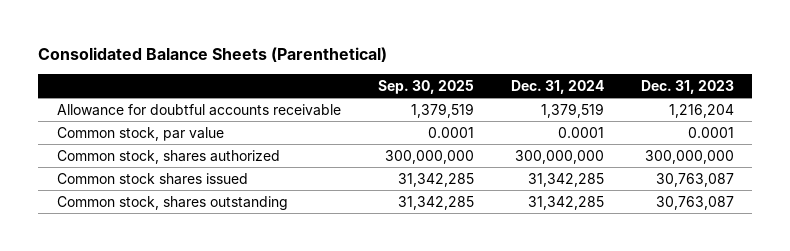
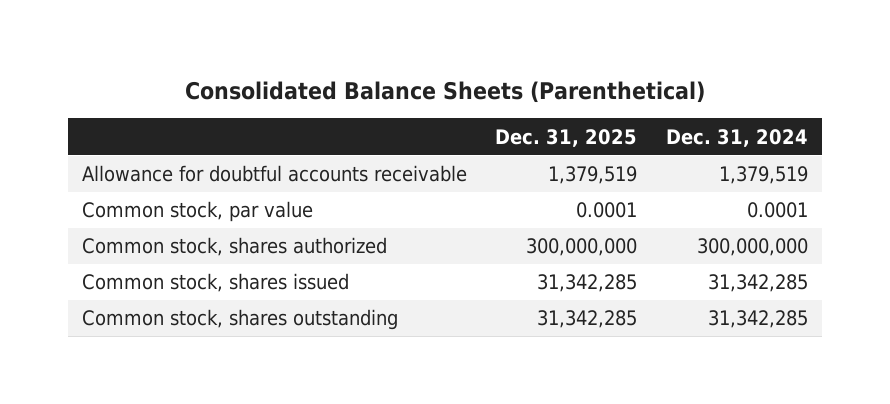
[377,79,474,94] Sep. 30, 2025 -> none
[640,79,734,94] Dec. 31, 2023 -> none
none -> [495,128,638,147] Dec. 31, 2025
[56,172,248,185] Common stock shares issued -> [82,273,350,293] Common stock, shares issued

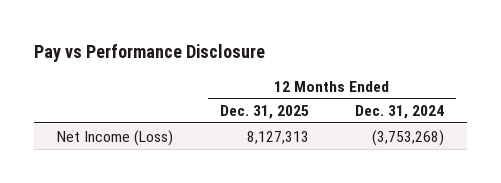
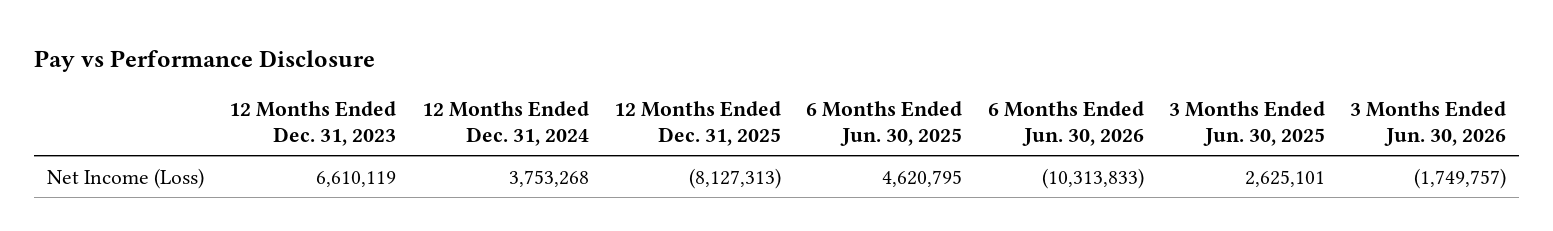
none -> [229,101,397,146] 12 Months Ended Dec. 31, 2023
none -> [806,101,963,146] 6 Months Ended Jun. 30, 2025
none -> [987,101,1144,146] 6 Months Ended Jun. 30, 2026
none -> [1168,101,1325,146] 3 Months Ended Jun. 30, 2025
none -> [1350,101,1507,146] 3 Months Ended Jun. 30, 2026
[246,130,309,144] 8,127,313 -> [688,167,781,189] (8,127,313)
[372,129,445,146] (3,753,268) -> [508,169,589,187] 3,753,268

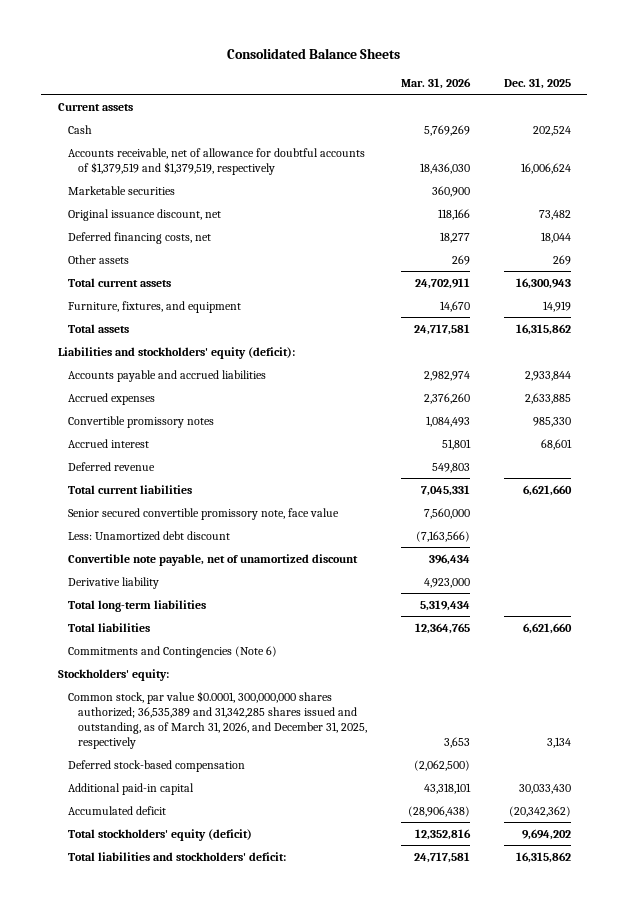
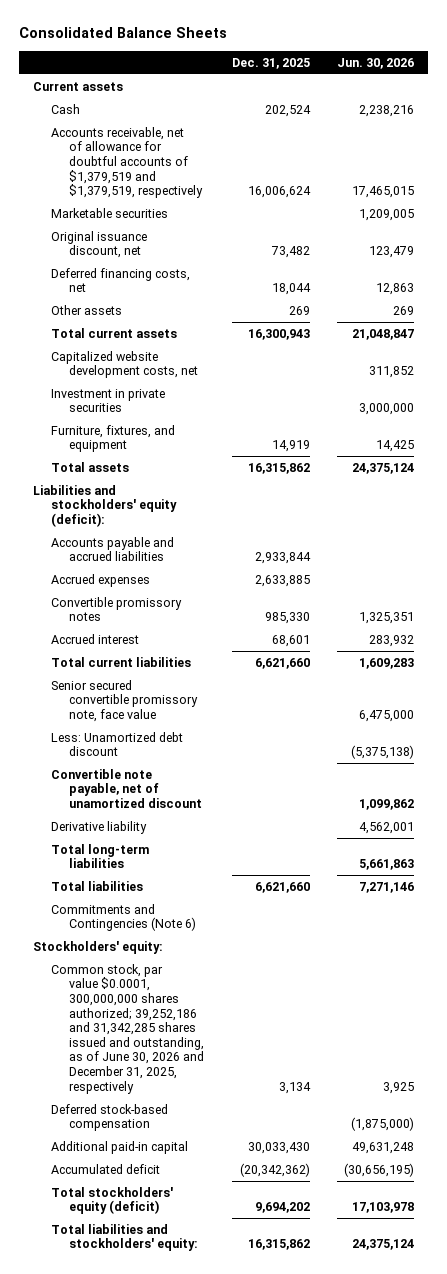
[400,77,471,89] Mar. 31, 2026 -> none
none -> [337,57,415,69] Jun. 30, 2026
none -> [51,350,199,379] Capitalized website development costs, net
none -> [51,388,166,413] Investment in private securities
[67,461,155,471] Deferred revenue -> none
[67,690,368,749] Common stock, par value $0.0001, 300,000,000 shares authorized; 36,535,389 and 31,342,285 shares issued and outstanding, as of March 31, 2026, and December 31, 2025, respectively -> [51,963,205,1094] Common stock, par value $0.0001, 300,000,000 shares authorized; 39,252,186 and 31,342,285 shares issued and outstanding, as of June 30, 2026 and December 31, 2025, respectively
[67,851,286,861] Total liabilities and stockholders' deficit: -> [51,1223,199,1252] Total liabilities and stockholders' equity:

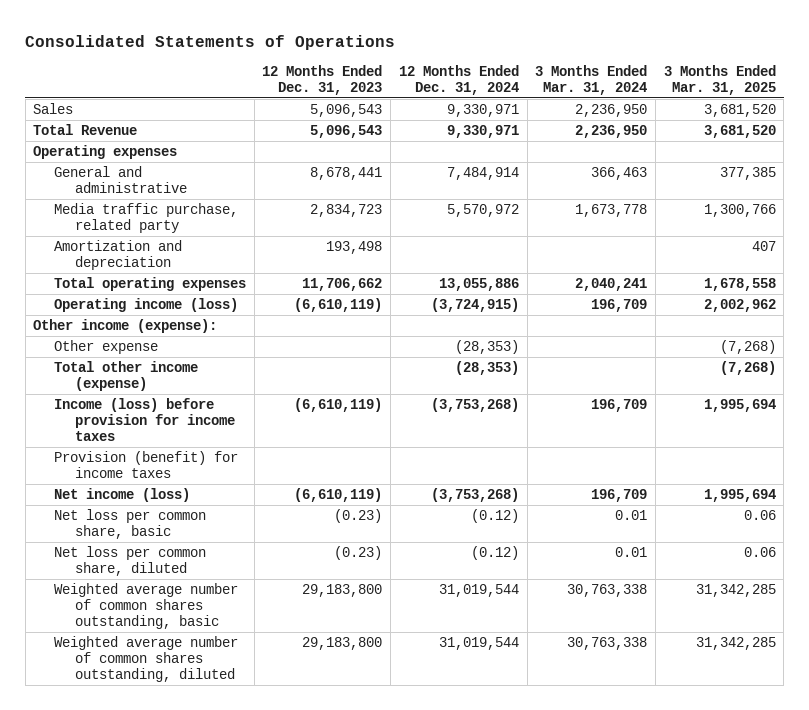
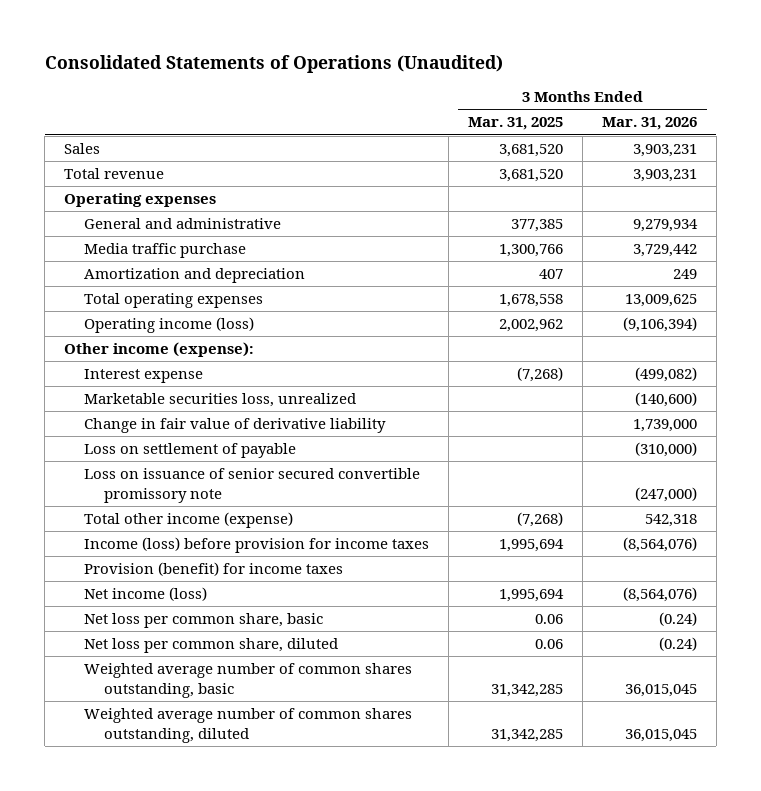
[25,34,396,50] Consolidated Statements of Operations -> [44,54,503,73] Consolidated Statements of Operations (Unaudited)
[262,64,383,95] 12 Months Ended Dec. 31, 2023 -> none
[398,64,519,95] 12 Months Ended Dec. 31, 2024 -> none
[535,64,648,95] 3 Months Ended Mar. 31, 2024 -> none
none -> [601,117,697,131] Mar. 31, 2026
[33,124,138,136] Total Revenue -> [64,168,165,180] Total revenue
[54,203,239,234] Media traffic purchase, related party -> [84,243,247,259] Media traffic purchase
[54,340,159,355] Other expense -> [84,369,204,384] Interest expense
none -> [84,393,357,408] Marketable securities loss, unrealized
none -> [84,418,387,434] Change in fair value of derivative liability
none -> [84,443,297,459] Loss on settlement of payable
none -> [84,468,421,503] Loss on issuance of senior secured convertible promissory note

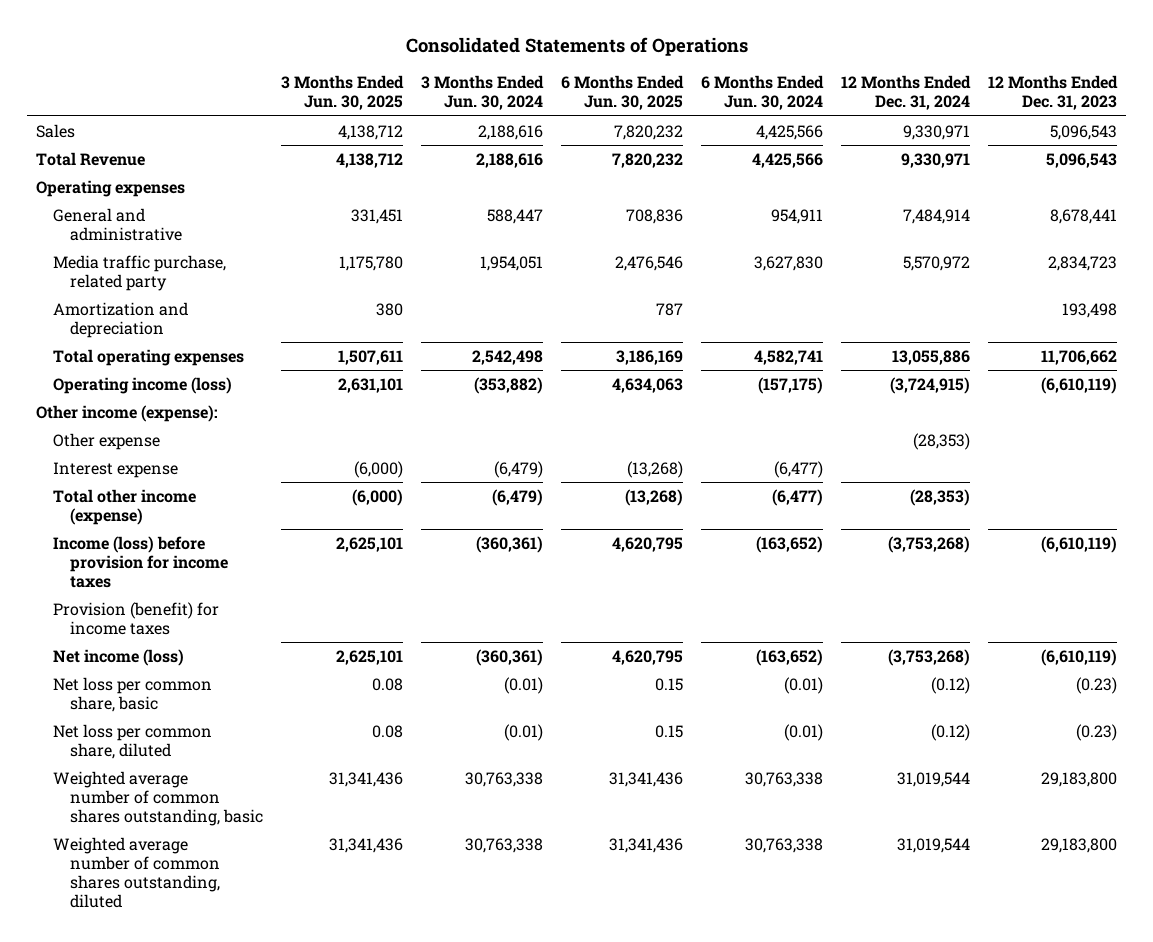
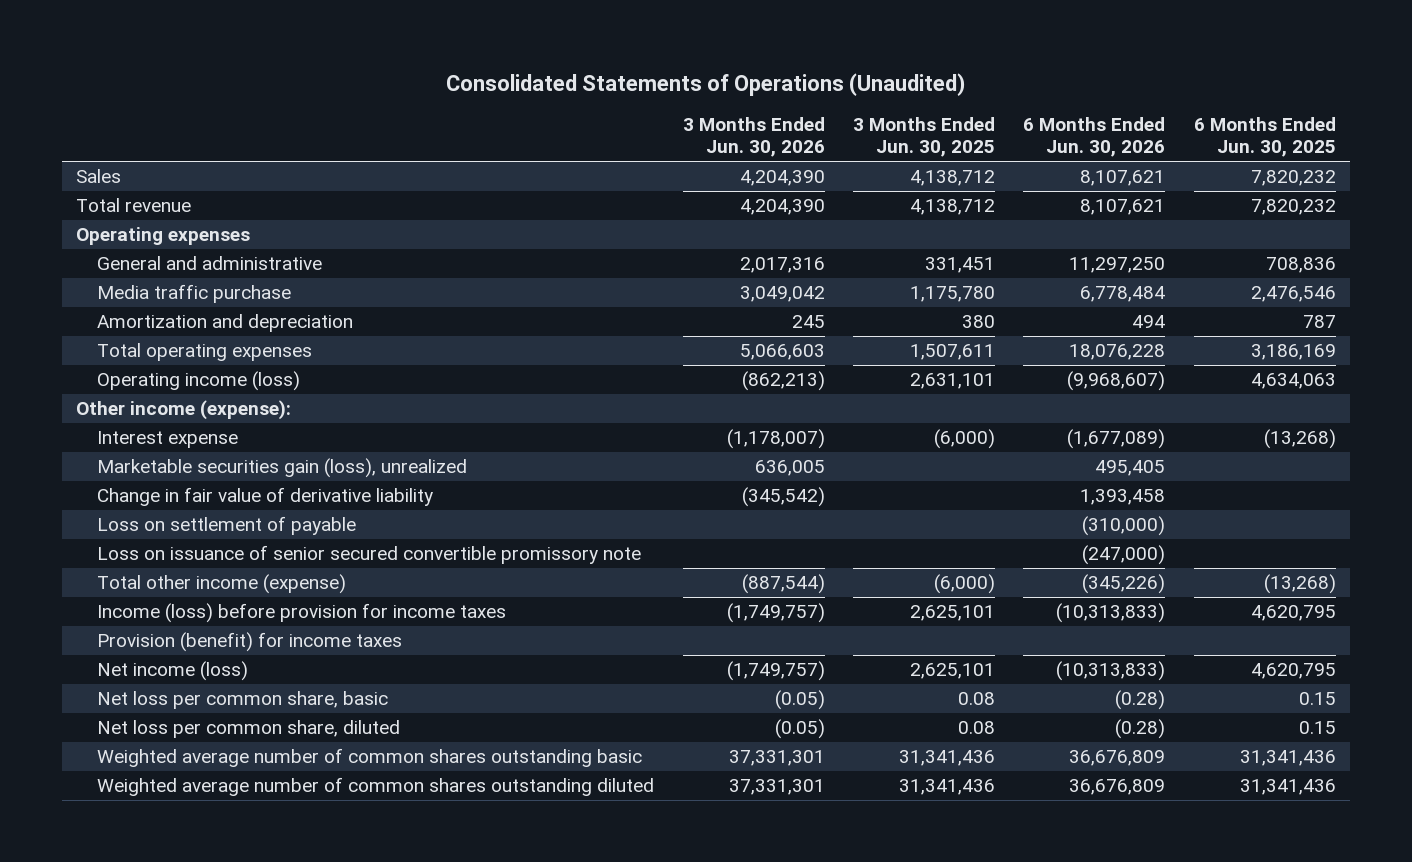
[405,37,748,57] Consolidated Statements of Operations -> [445,73,965,97] Consolidated Statements of Operations (Unaudited)
[421,75,545,111] 3 Months Ended Jun. 30, 2024 -> none
[700,75,824,111] 6 Months Ended Jun. 30, 2024 -> none
[840,75,971,111] 12 Months Ended Dec. 31, 2024 -> none
[987,75,1118,111] 12 Months Ended Dec. 31, 2023 -> none
none -> [682,117,825,158] 3 Months Ended Jun. 30, 2026
none -> [1023,117,1166,158] 6 Months Ended Jun. 30, 2026
[36,151,146,166] Total Revenue -> [75,198,191,213] Total revenue
[53,254,227,291] Media traffic purchase, related party -> [97,284,292,304] Media traffic purchase
[53,432,161,450] Other expense -> none
none -> [97,458,468,479] Marketable securities gain (loss), unrealized
none -> [97,487,434,507] Change in fair value of derivative liability
none -> [97,516,357,536] Loss on settlement of payable
none -> [97,545,642,565] Loss on issuance of senior secured convertible promissory note
[53,770,264,826] Weighted average number of common shares outstanding, basic -> [97,748,643,768] Weighted average number of common shares outstanding basic
[53,836,221,909] Weighted average number of common shares outstanding, diluted -> [97,777,655,797] Weighted average number of common shares outstanding diluted

